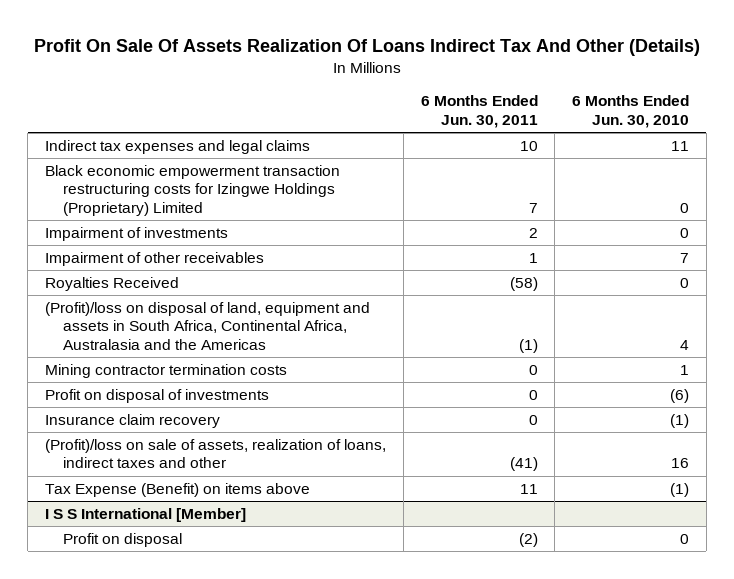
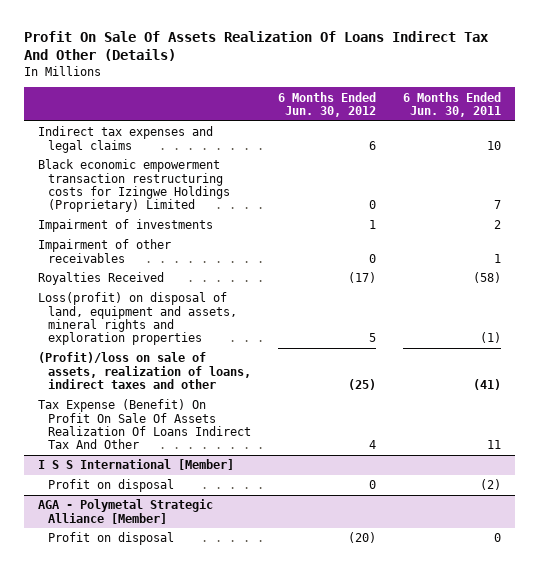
[572,95,690,128] 6 Months Ended Jun. 30, 2010 -> none
none -> [278,91,377,117] 6 Months Ended Jun. 30, 2012
[44,364,287,379] Mining contractor termination costs -> none
[44,389,269,404] Profit on disposal of investments -> none
[44,414,220,429] Insurance claim recovery -> none
[44,302,370,350] (Profit)/loss on disposal of land, equipment and assets in South Africa, Continental Africa, Australasia and the Americas -> [37,292,237,346] Loss(profit) on disposal of land, equipment and assets, mineral rights and exploration properties
[44,483,310,498] Tax Expense (Benefit) on items above -> none
none -> [37,399,251,450] Tax Expense (Benefit) On Profit On Sale Of Assets Realization Of Loans Indirect Tax And Other
none -> [37,499,213,524] AGA - Polymetal Strategic Alliance [Member]
none -> [47,532,174,546] Profit on disposal

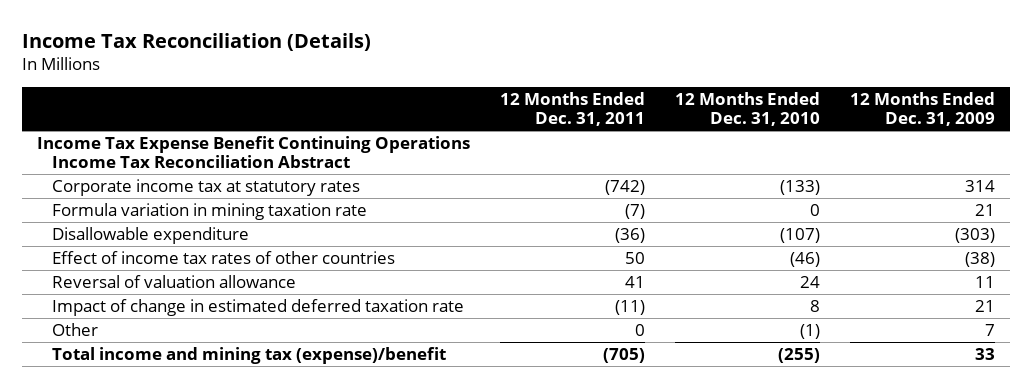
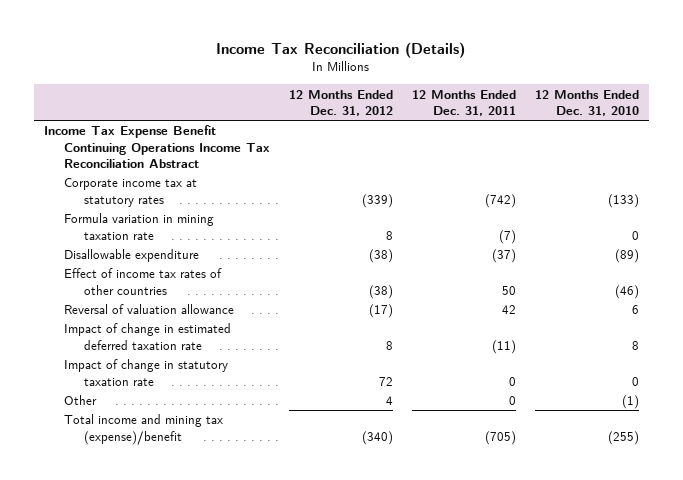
[849,91,995,127] 12 Months Ended Dec. 31, 2009 -> none
none -> [288,89,393,116] 12 Months Ended Dec. 31, 2012
[614,227,645,243] (36) -> [492,249,517,264] (37)
[779,227,820,243] (107) -> [615,249,640,264] (89)
[624,275,645,288] 41 -> [502,305,517,315] 42
[799,275,820,288] 24 -> [632,305,640,315] 6
none -> [63,359,228,386] Impact of change in statutory taxation rate

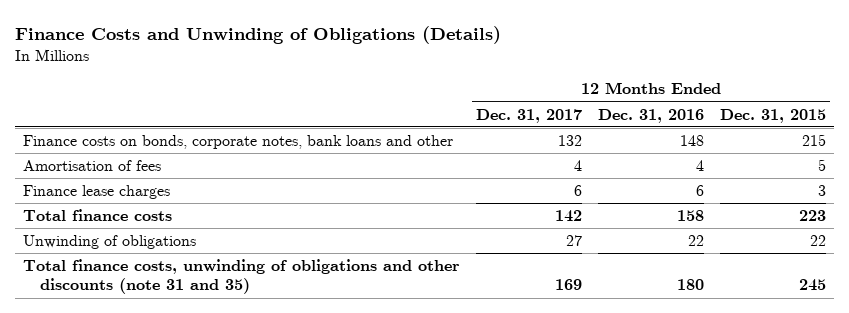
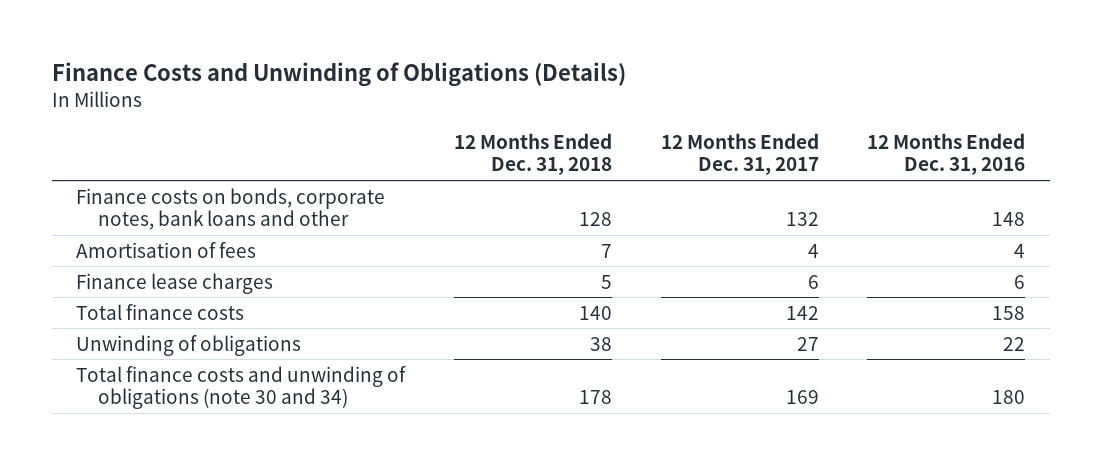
[719,108,826,123] Dec. 31, 2015 -> none
none -> [453,133,612,176] 12 Months Ended Dec. 31, 2018
[23,259,461,295] Total finance costs, unwinding of obligations and other discounts (note 31 and 35) -> [76,365,407,410] Total finance costs and unwinding of obligations (note 30 and 34)

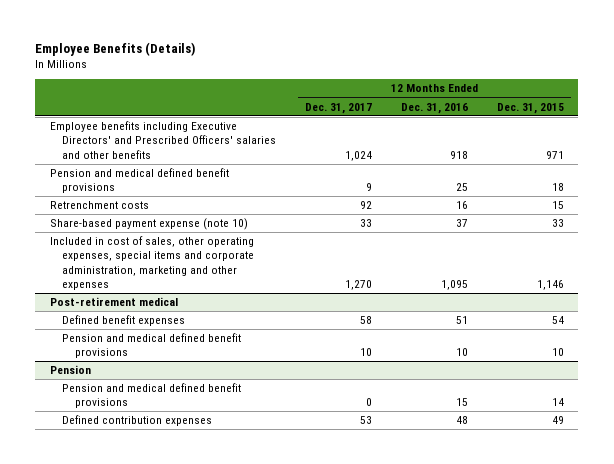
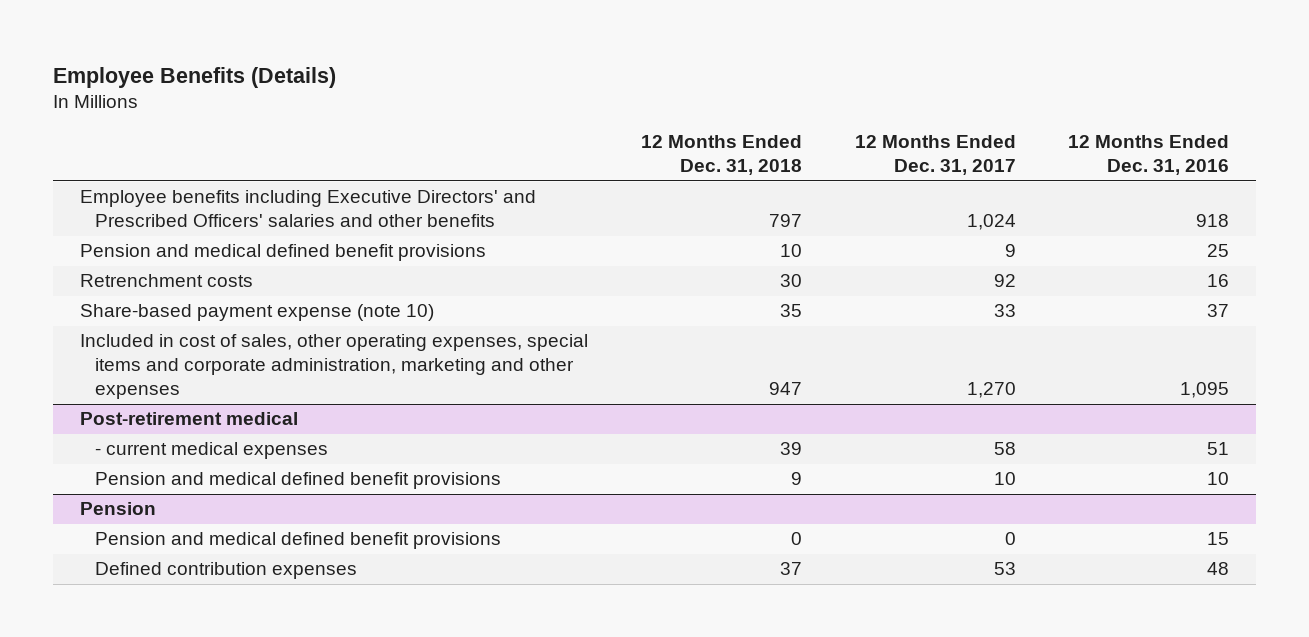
[496,102,564,114] Dec. 31, 2015 -> none
none -> [640,135,802,176] 12 Months Ended Dec. 31, 2018
[62,315,186,327] Defined benefit expenses -> [94,442,328,460] - current medical expenses

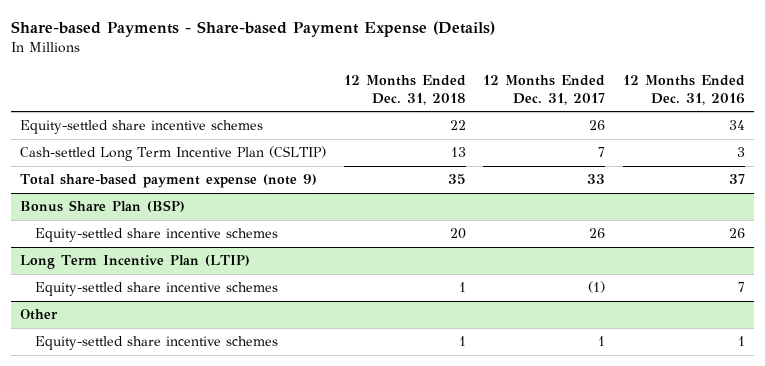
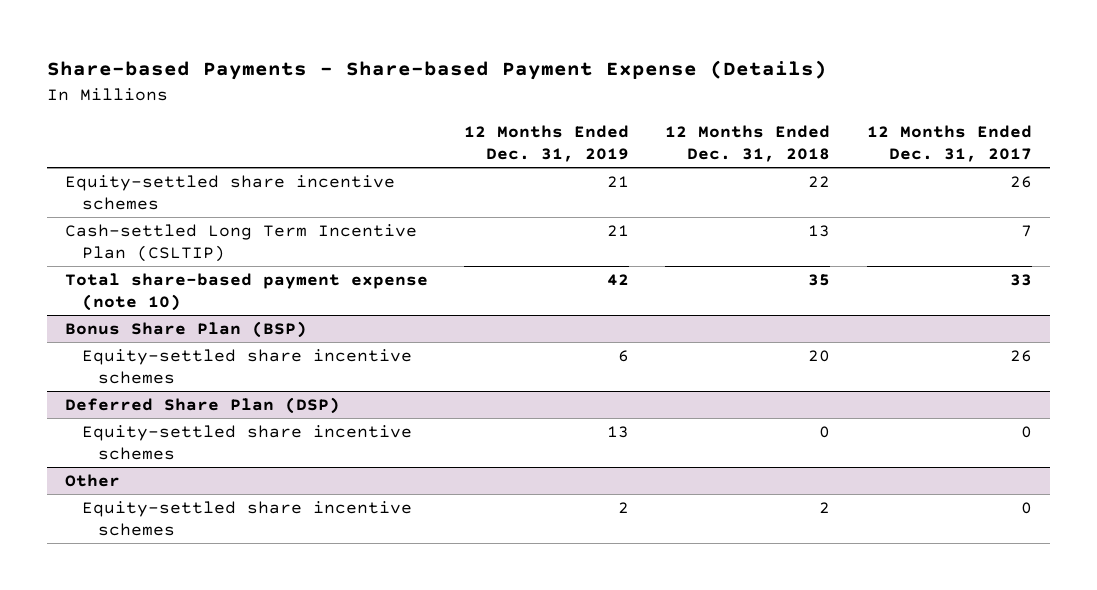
[622,74,745,105] 12 Months Ended Dec. 31, 2016 -> none
none -> [464,124,630,162] 12 Months Ended Dec. 31, 2019
[20,174,318,189] Total share-based payment expense (note 9) -> [65,272,429,311] Total share-based payment expense (note 10)
[20,255,251,270] Long Term Incentive Plan (LTIP) -> none
none -> [65,396,341,414] Deferred Share Plan (DSP)
[458,282,466,293] 1 -> [819,425,831,438] 0
[588,281,606,294] (1) -> [1020,425,1032,438] 0
[458,336,466,347] 1 -> [819,501,831,513] 2
[598,336,606,347] 1 -> [1020,501,1032,514] 0

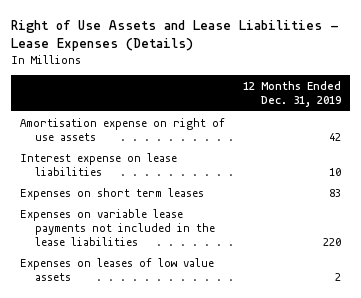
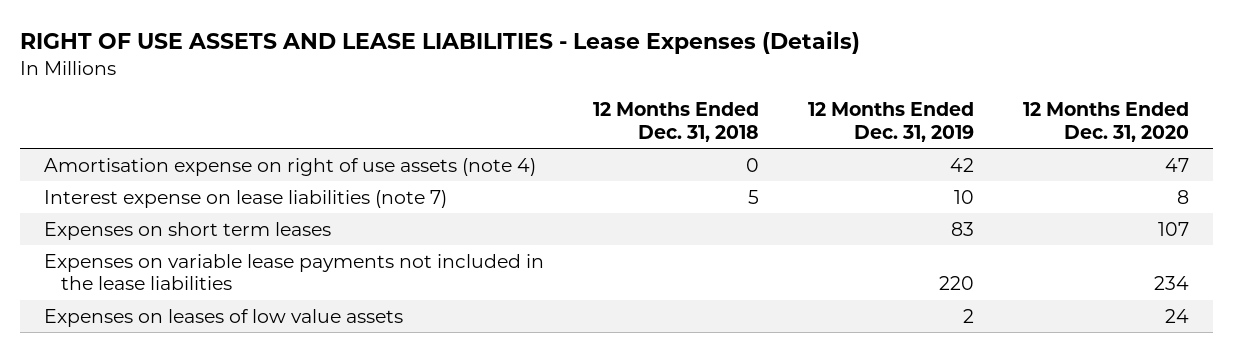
[11,19,340,51] Right of Use Assets and Lease Liabilities - Lease Expenses (Details) -> [19,31,860,55] RIGHT OF USE ASSETS AND LEASE LIABILITIES - Lease Expenses (Details)
none -> [593,102,760,143] 12 Months Ended Dec. 31, 2018
none -> [1022,102,1189,143] 12 Months Ended Dec. 31, 2020
[20,117,226,141] Amortisation expense on right of use assets -> [44,157,537,176] Amortisation expense on right of use assets (note 4)
[20,152,178,176] Interest expense on lease liabilities -> [44,189,448,208] Interest expense on lease liabilities (note 7)

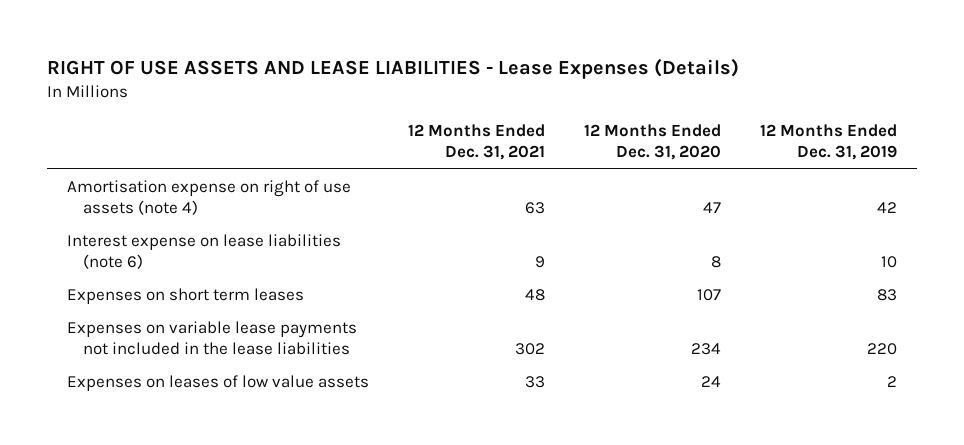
[593,102,760,143] 12 Months Ended Dec. 31, 2018 -> none
none -> [407,124,545,161] 12 Months Ended Dec. 31, 2021
[44,189,448,208] Interest expense on lease liabilities (note 7) -> [66,233,341,269] Interest expense on lease liabilities (note 6)

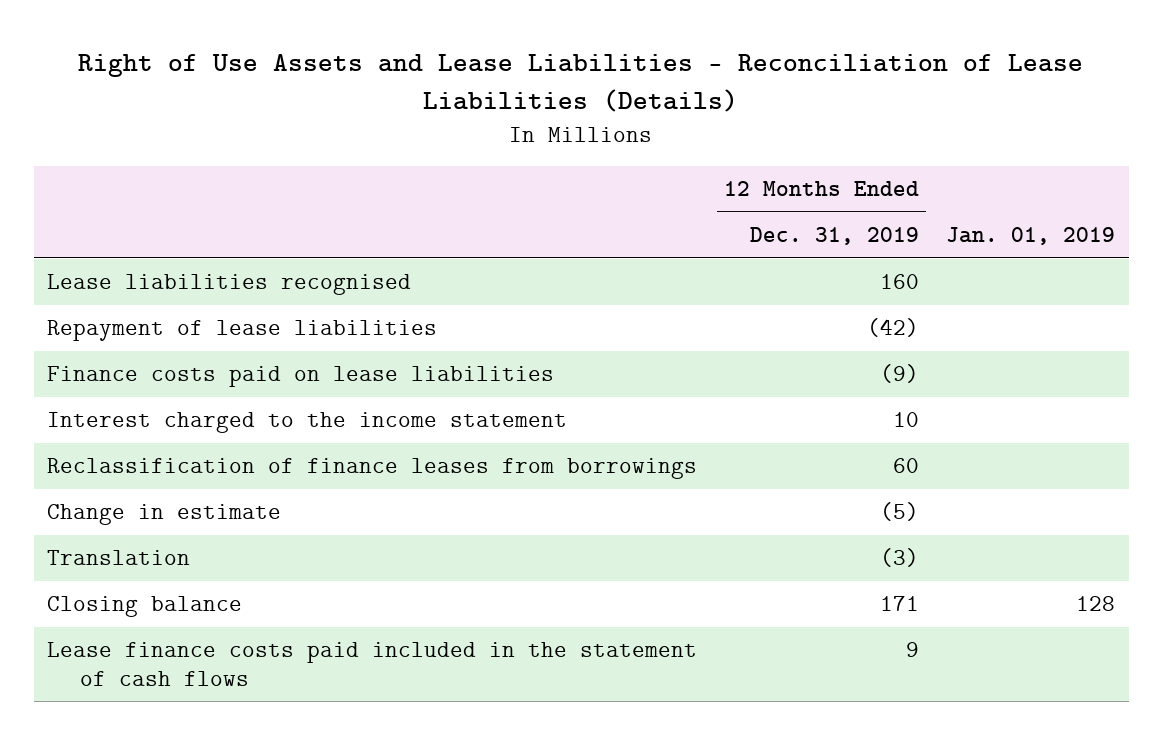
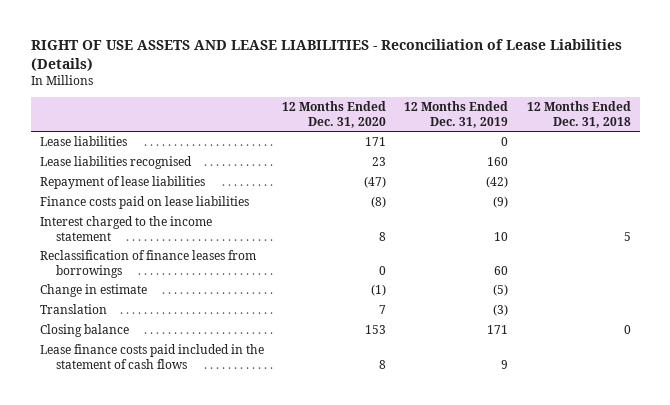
[78,54,1084,112] Right of Use Assets and Lease Liabilities - Reconciliation of Lease Liabilities (Details) -> [30,38,622,71] RIGHT OF USE ASSETS AND LEASE LIABILITIES - Reconciliation of Lease Liabilities (Details)
[946,227,1116,246] Jan. 01, 2019 -> none
none -> [282,101,387,128] 12 Months Ended Dec. 31, 2020
none -> [526,101,631,128] 12 Months Ended Dec. 31, 2018
none -> [39,136,127,147] Lease liabilities

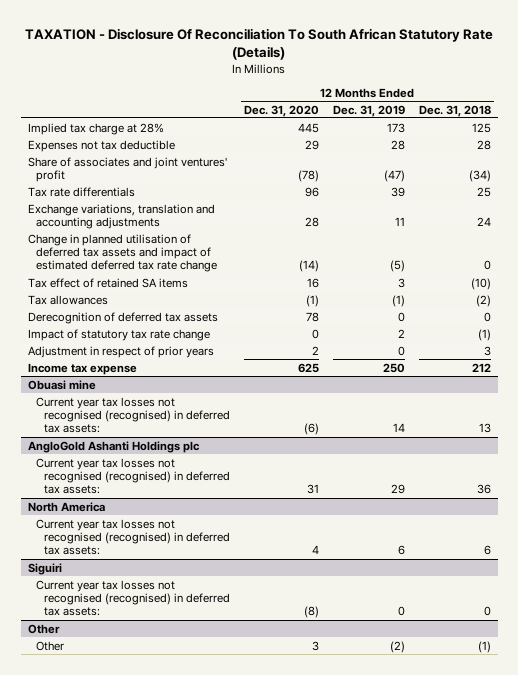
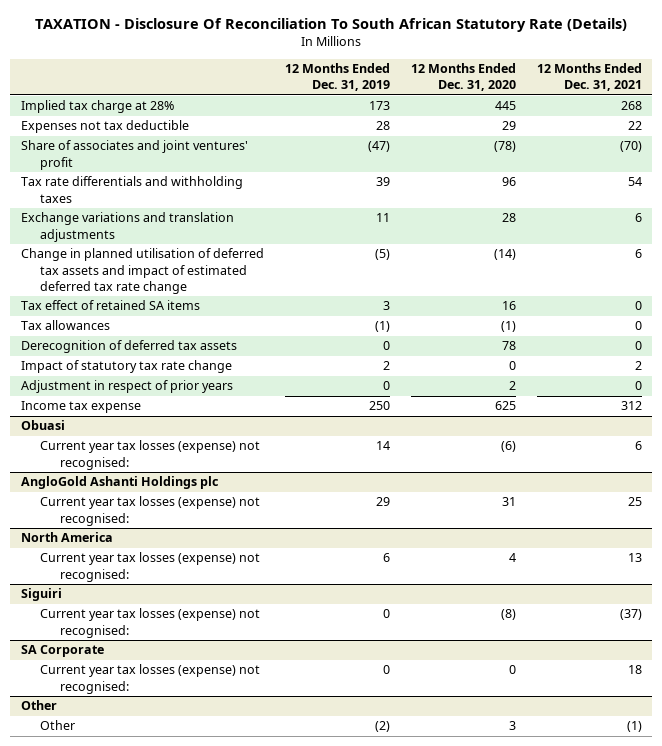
[418,104,491,117] Dec. 31, 2018 -> none
none -> [536,63,642,92] 12 Months Ended Dec. 31, 2021
[27,186,135,197] Tax rate differentials -> [20,176,243,203] Tax rate differentials and withholding taxes
[27,203,215,230] Exchange variations, translation and accounting adjustments -> [20,212,234,242] Exchange variations and translation adjustments
[27,379,96,390] Obuasi mine -> [20,420,65,431] Obuasi
[36,396,231,434] Current year tax losses not recognised (recognised) in deferred tax assets: -> [40,440,261,470] Current year tax losses (expense) not recognised:
[36,457,231,495] Current year tax losses not recognised (recognised) in deferred tax assets: -> [40,496,261,526] Current year tax losses (expense) not recognised:
[36,518,231,556] Current year tax losses not recognised (recognised) in deferred tax assets: -> [40,552,261,582] Current year tax losses (expense) not recognised:
[36,579,231,617] Current year tax losses not recognised (recognised) in deferred tax assets: -> [40,608,261,638] Current year tax losses (expense) not recognised:
none -> [20,645,104,658] SA Corporate
none -> [40,664,261,694] Current year tax losses (expense) not recognised:

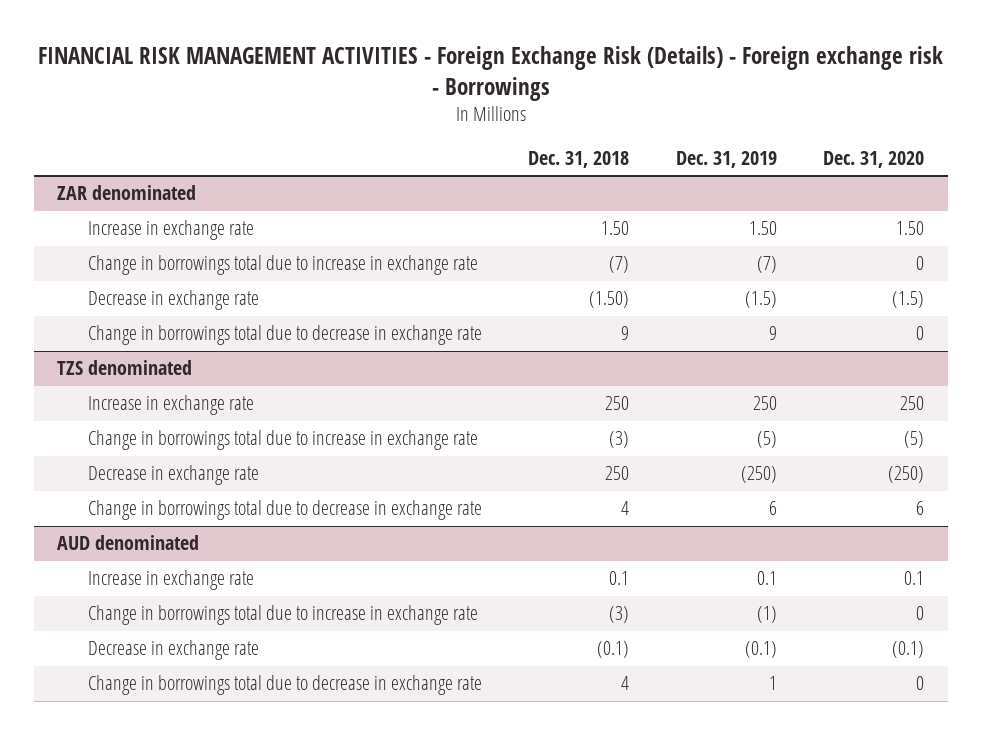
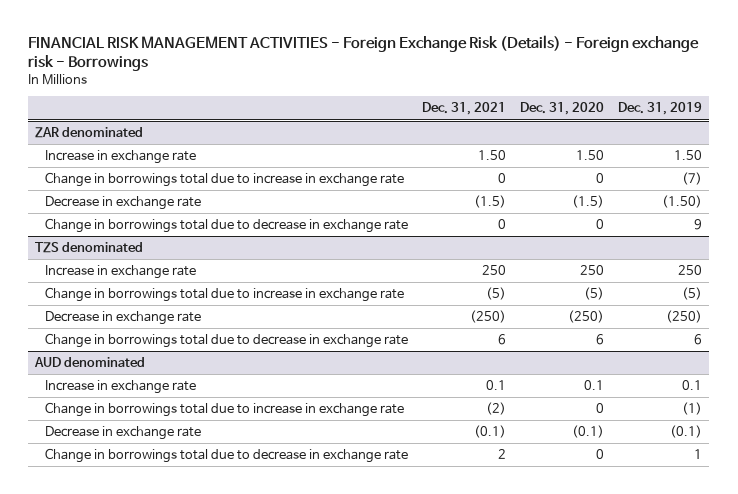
[528,150,630,168] Dec. 31, 2018 -> none
none -> [422,102,507,116] Dec. 31, 2021
[744,291,777,309] (1.5) -> [662,195,703,209] (1.50)

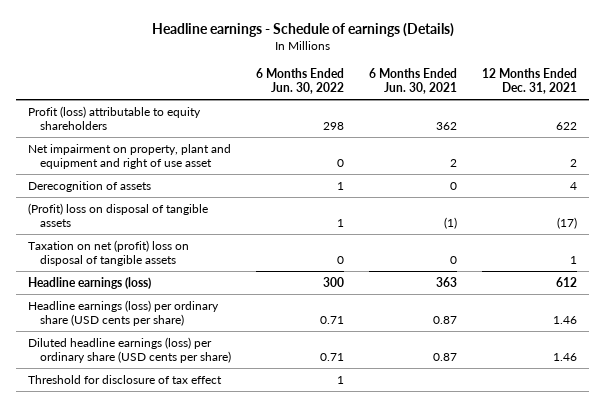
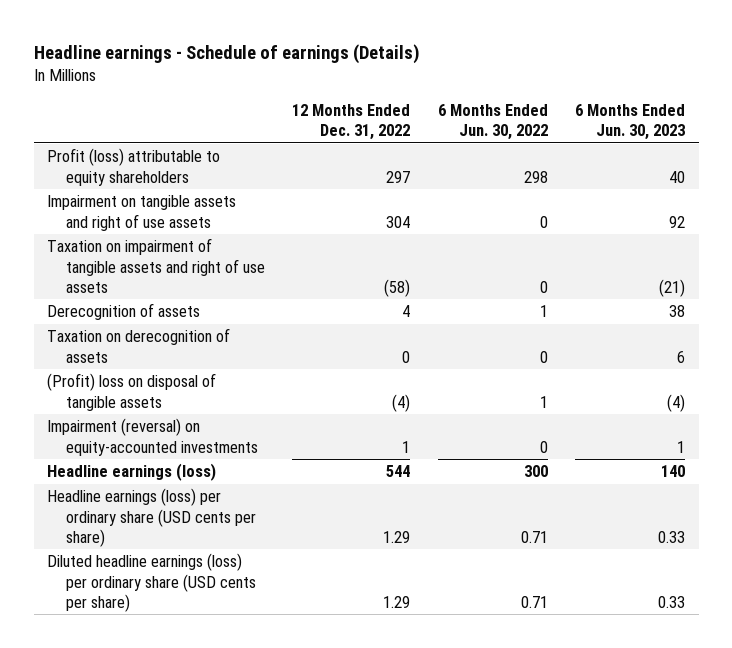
[368,67,457,95] 6 Months Ended Jun. 30, 2021 -> none
[481,67,577,95] 12 Months Ended Dec. 31, 2021 -> none
none -> [292,103,411,140] 12 Months Ended Dec. 31, 2022
none -> [575,103,686,140] 6 Months Ended Jun. 30, 2023
[28,143,232,170] Net impairment on property, plant and equipment and right of use asset -> [47,195,237,231] Impairment on tangible assets and right of use assets
none -> [47,238,266,293] Taxation on impairment of tangible assets and right of use assets
none -> [47,328,231,363] Taxation on derecognition of assets
[28,239,190,267] Taxation on net (profit) loss on disposal of tangible assets -> none
none -> [47,418,259,456] Impairment (reversal) on equity-accounted investments
[28,374,223,384] Threshold for disclosure of tax effect -> none

